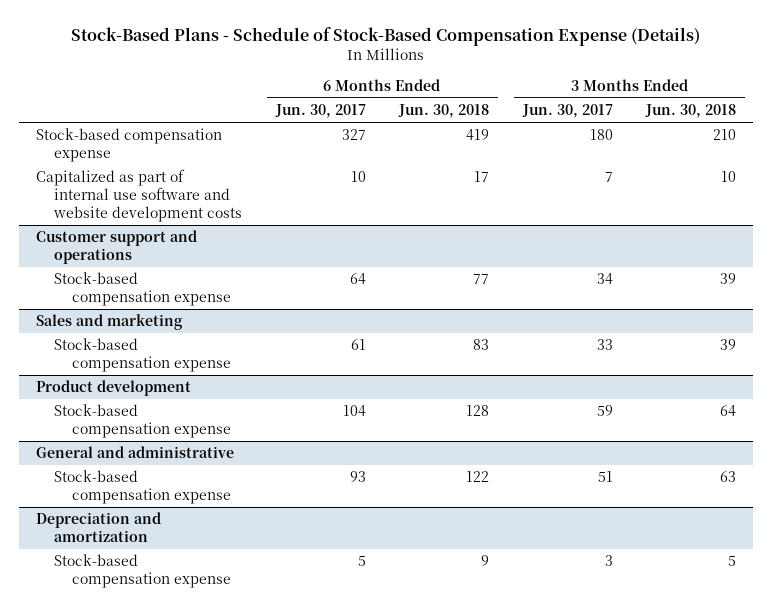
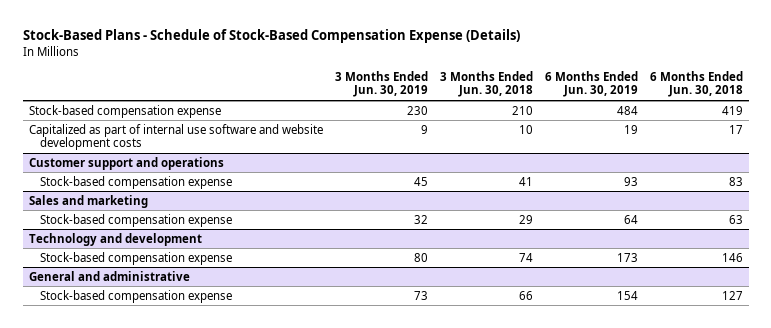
[274,103,366,118] Jun. 30, 2017 -> none
[521,103,613,118] Jun. 30, 2017 -> none
none -> [334,71,428,98] 3 Months Ended Jun. 30, 2019
none -> [544,71,638,98] 6 Months Ended Jun. 30, 2019
[473,274,490,285] 77 -> [728,176,743,186] 83
[720,273,737,285] 39 -> [518,176,533,186] 41
[36,380,192,397] Product development -> none
[473,339,490,351] 83 -> [728,214,743,224] 63
[720,339,737,351] 39 -> [518,214,533,224] 29
none -> [28,232,202,246] Technology and development
[466,405,490,417] 128 -> [721,252,743,262] 146
[720,405,737,417] 64 -> [518,252,533,262] 74
[36,512,162,543] Depreciation and amortization -> none
[54,554,232,589] Stock-based compensation expense -> none
[466,471,490,483] 122 -> [721,290,743,300] 127
[720,471,737,483] 63 -> [518,290,533,300] 66

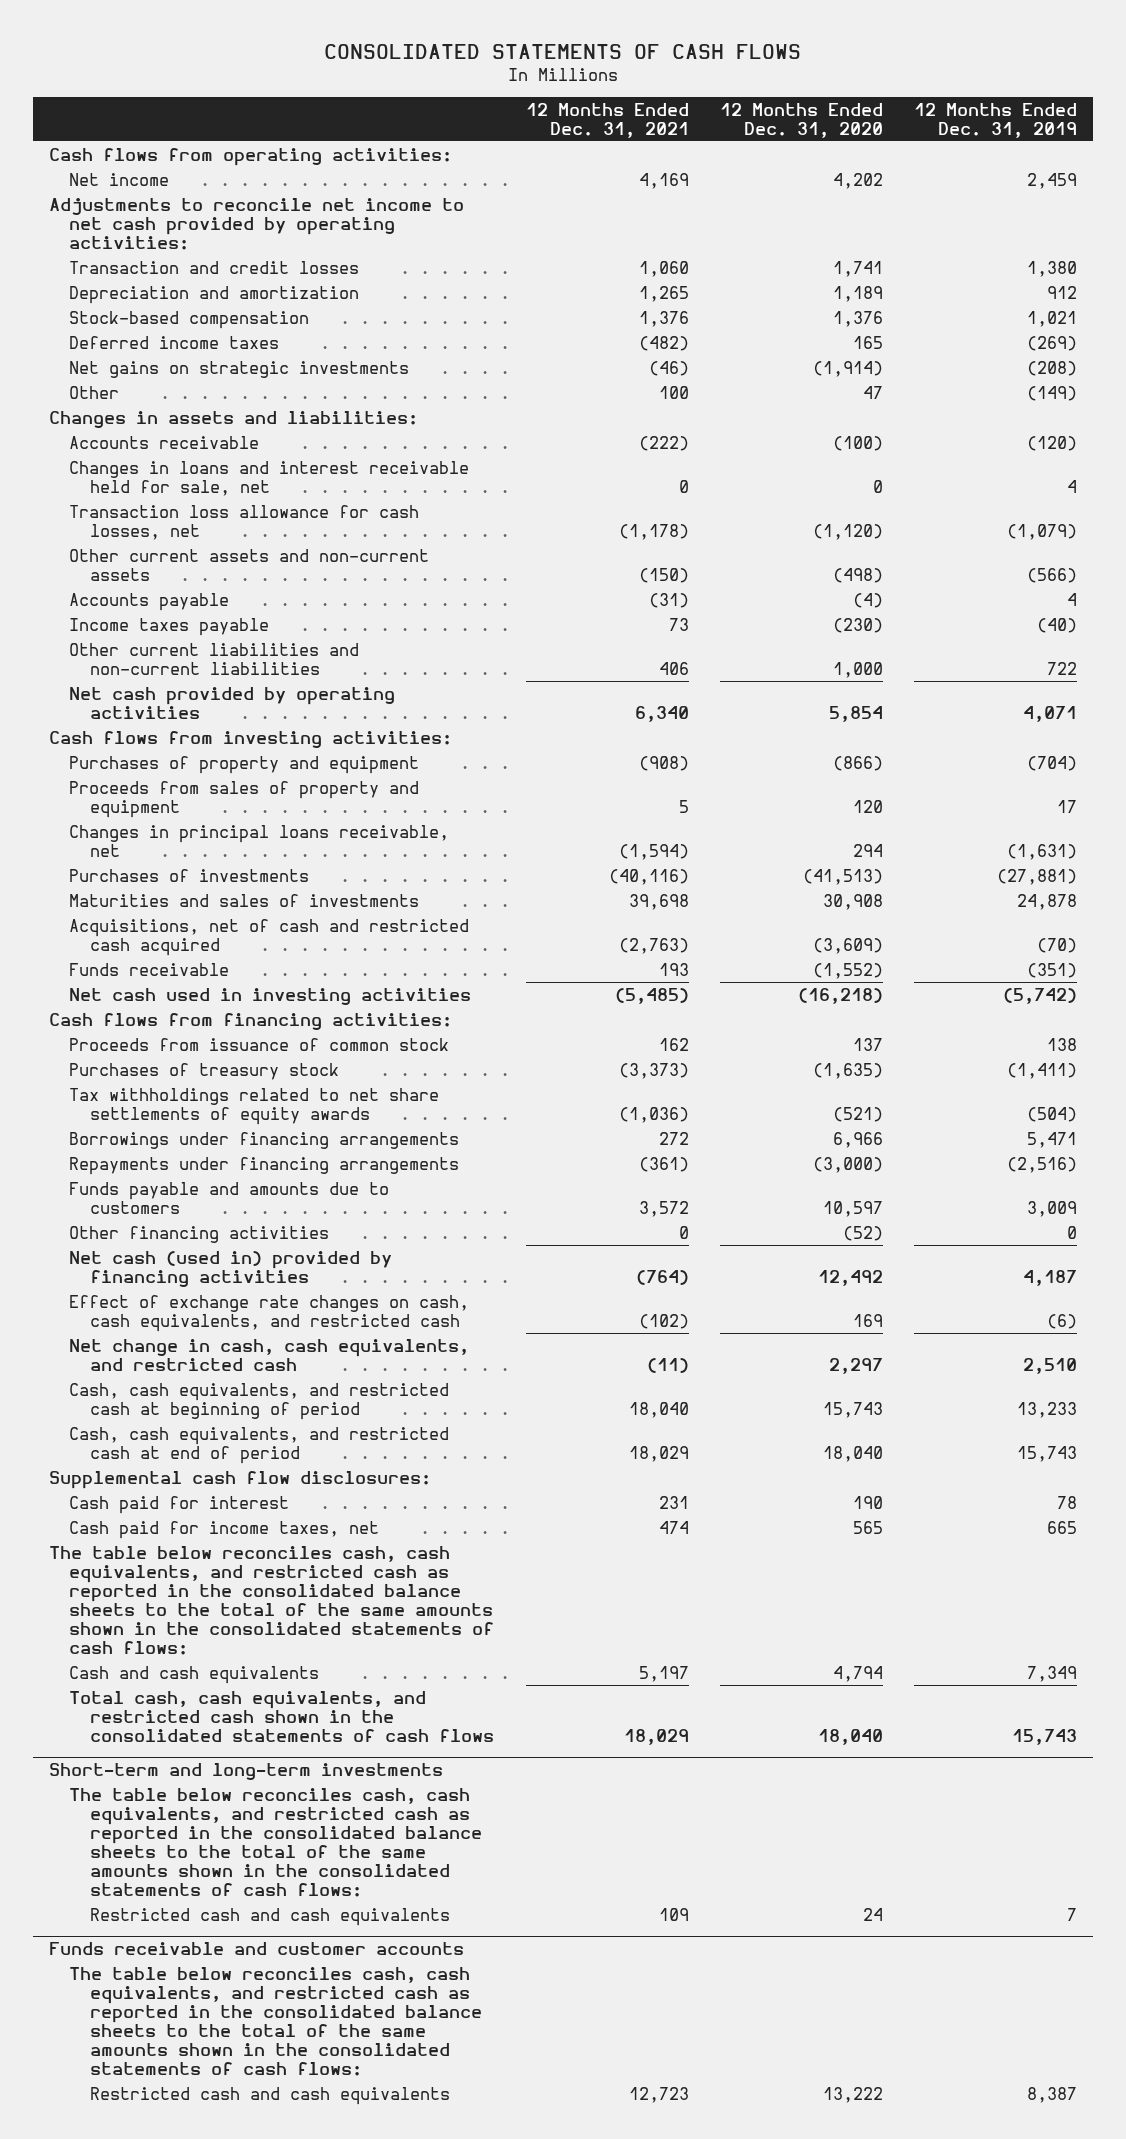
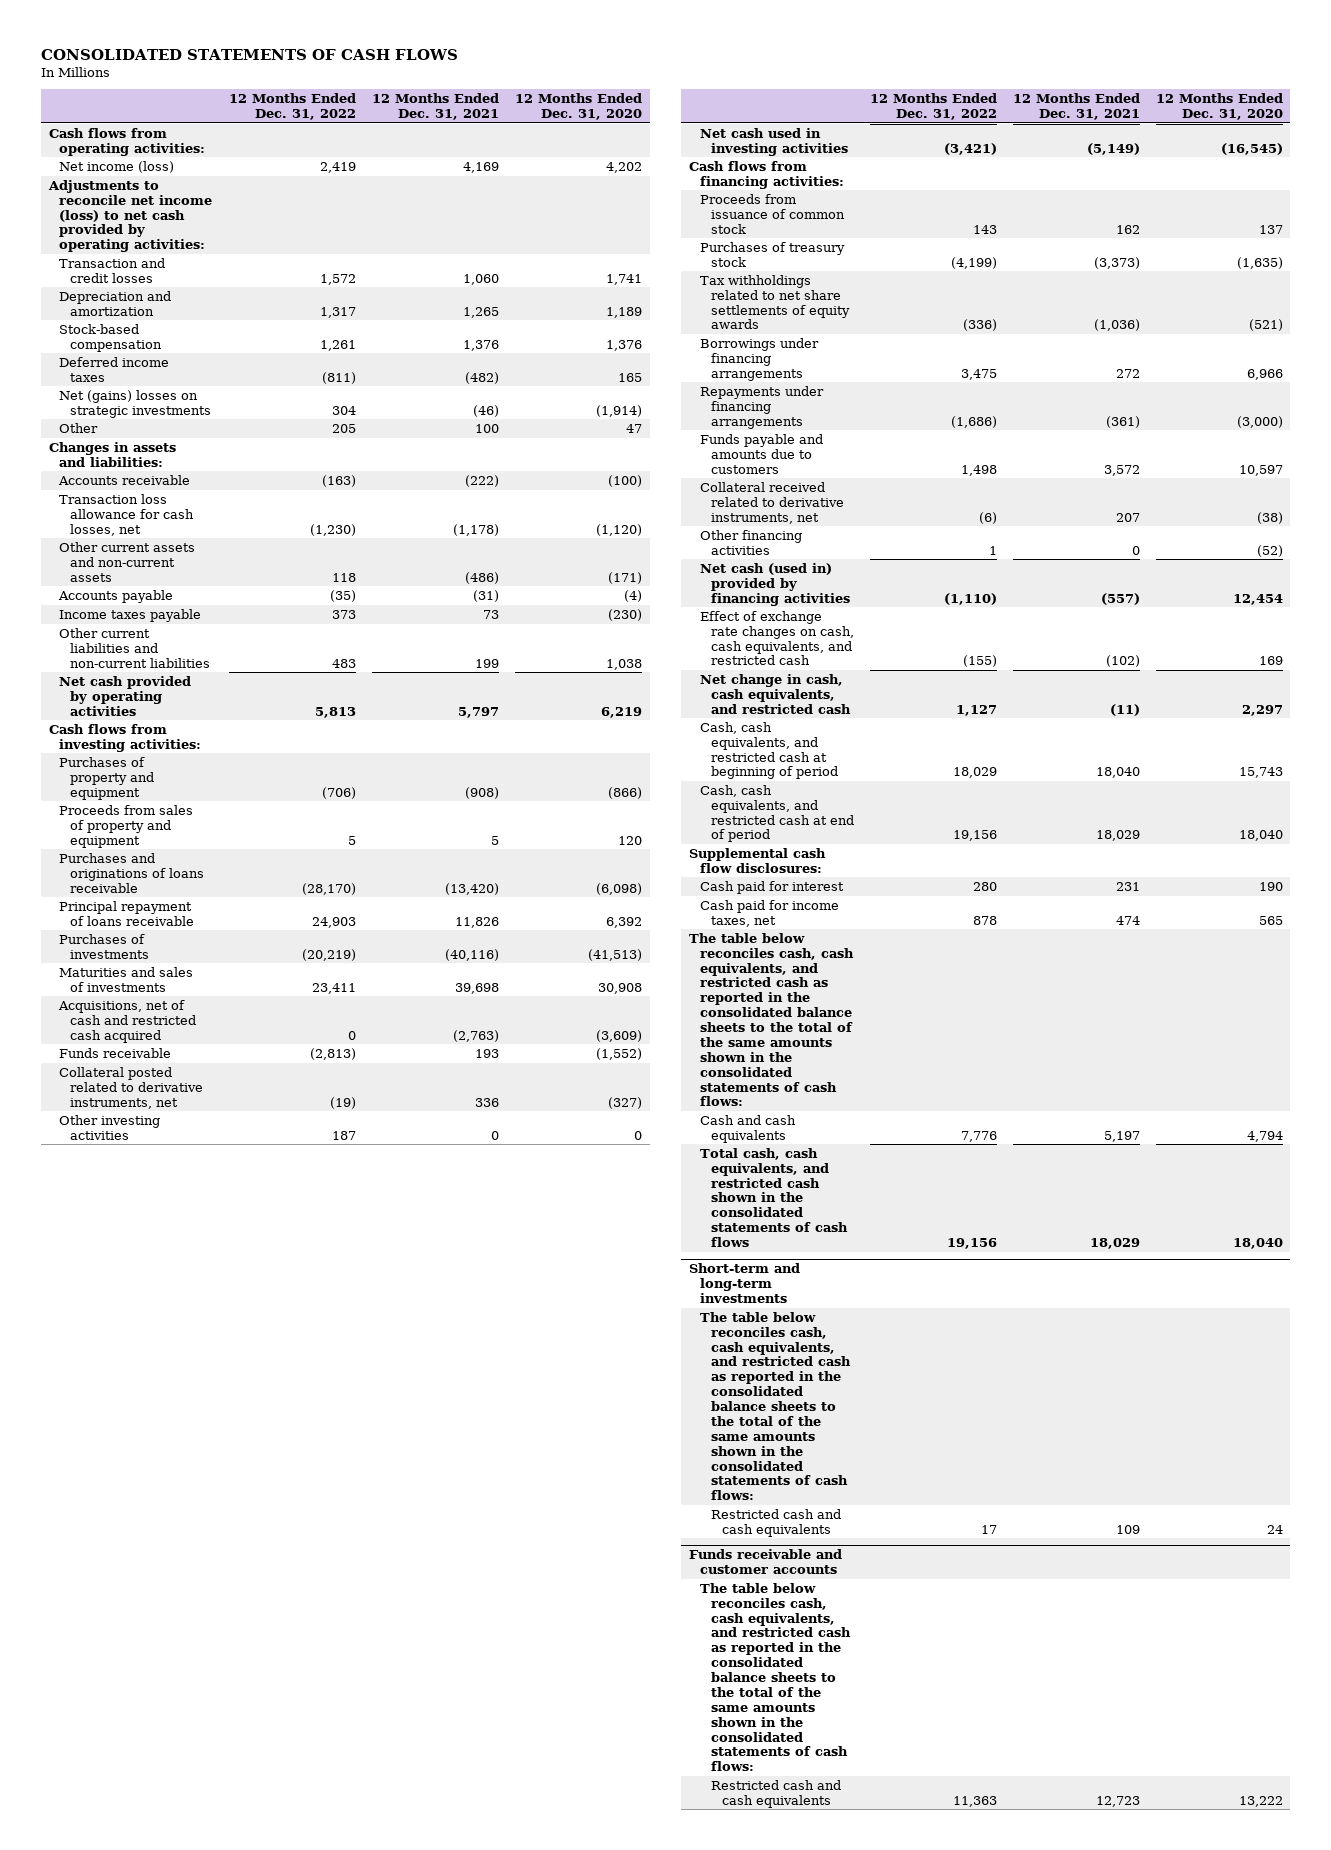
[914,102,1078,138] 12 Months Ended Dec. 31, 2019 -> none
none -> [229,93,357,120] 12 Months Ended Dec. 31, 2022
[69,172,170,186] Net income -> [59,160,175,173] Net income (loss)
[48,197,464,250] Adjustments to reconcile net income to net cash provided by operating activities: -> [47,179,213,253] Adjustments to reconcile net income (loss) to net cash provided by operating activities:
[69,360,410,378] Net gains on strategic investments -> [59,389,212,418] Net (gains) losses on strategic investments
[69,460,470,496] Changes in loans and interest receivable held for sale, net -> none
[638,567,689,583] (150) -> [465,571,500,584] (486)
[833,567,884,583] (498) -> [608,571,643,584] (171)
[658,661,689,675] 406 -> [475,658,500,668] 199
[833,661,884,678] 1,000 -> [606,658,643,670] 1,038
[634,705,689,722] 6,340 -> [458,706,500,718] 5,797
[829,705,884,722] 5,854 -> [601,706,643,718] 6,219
[69,824,450,857] Changes in principal loans receivable, net -> none
none -> [59,852,205,893] Purchases and originations of loans receivable
none -> [59,900,195,926] Principal repayment of loans receivable
none -> [59,1066,204,1109] Collateral posted related to derivative instruments, net
none -> [59,1114,161,1140] Other investing activities
[614,987,689,1004] (5,485) -> [1086,142,1140,155] (5,149)
[798,987,884,1004] (16,218) -> [1220,142,1283,155] (16,545)
none -> [699,481,844,524] Collateral received related to derivative instruments, net
[635,1269,689,1285] (764) -> [1100,592,1140,605] (557)
[818,1269,884,1286] 12,492 -> [1232,593,1283,605] 12,454

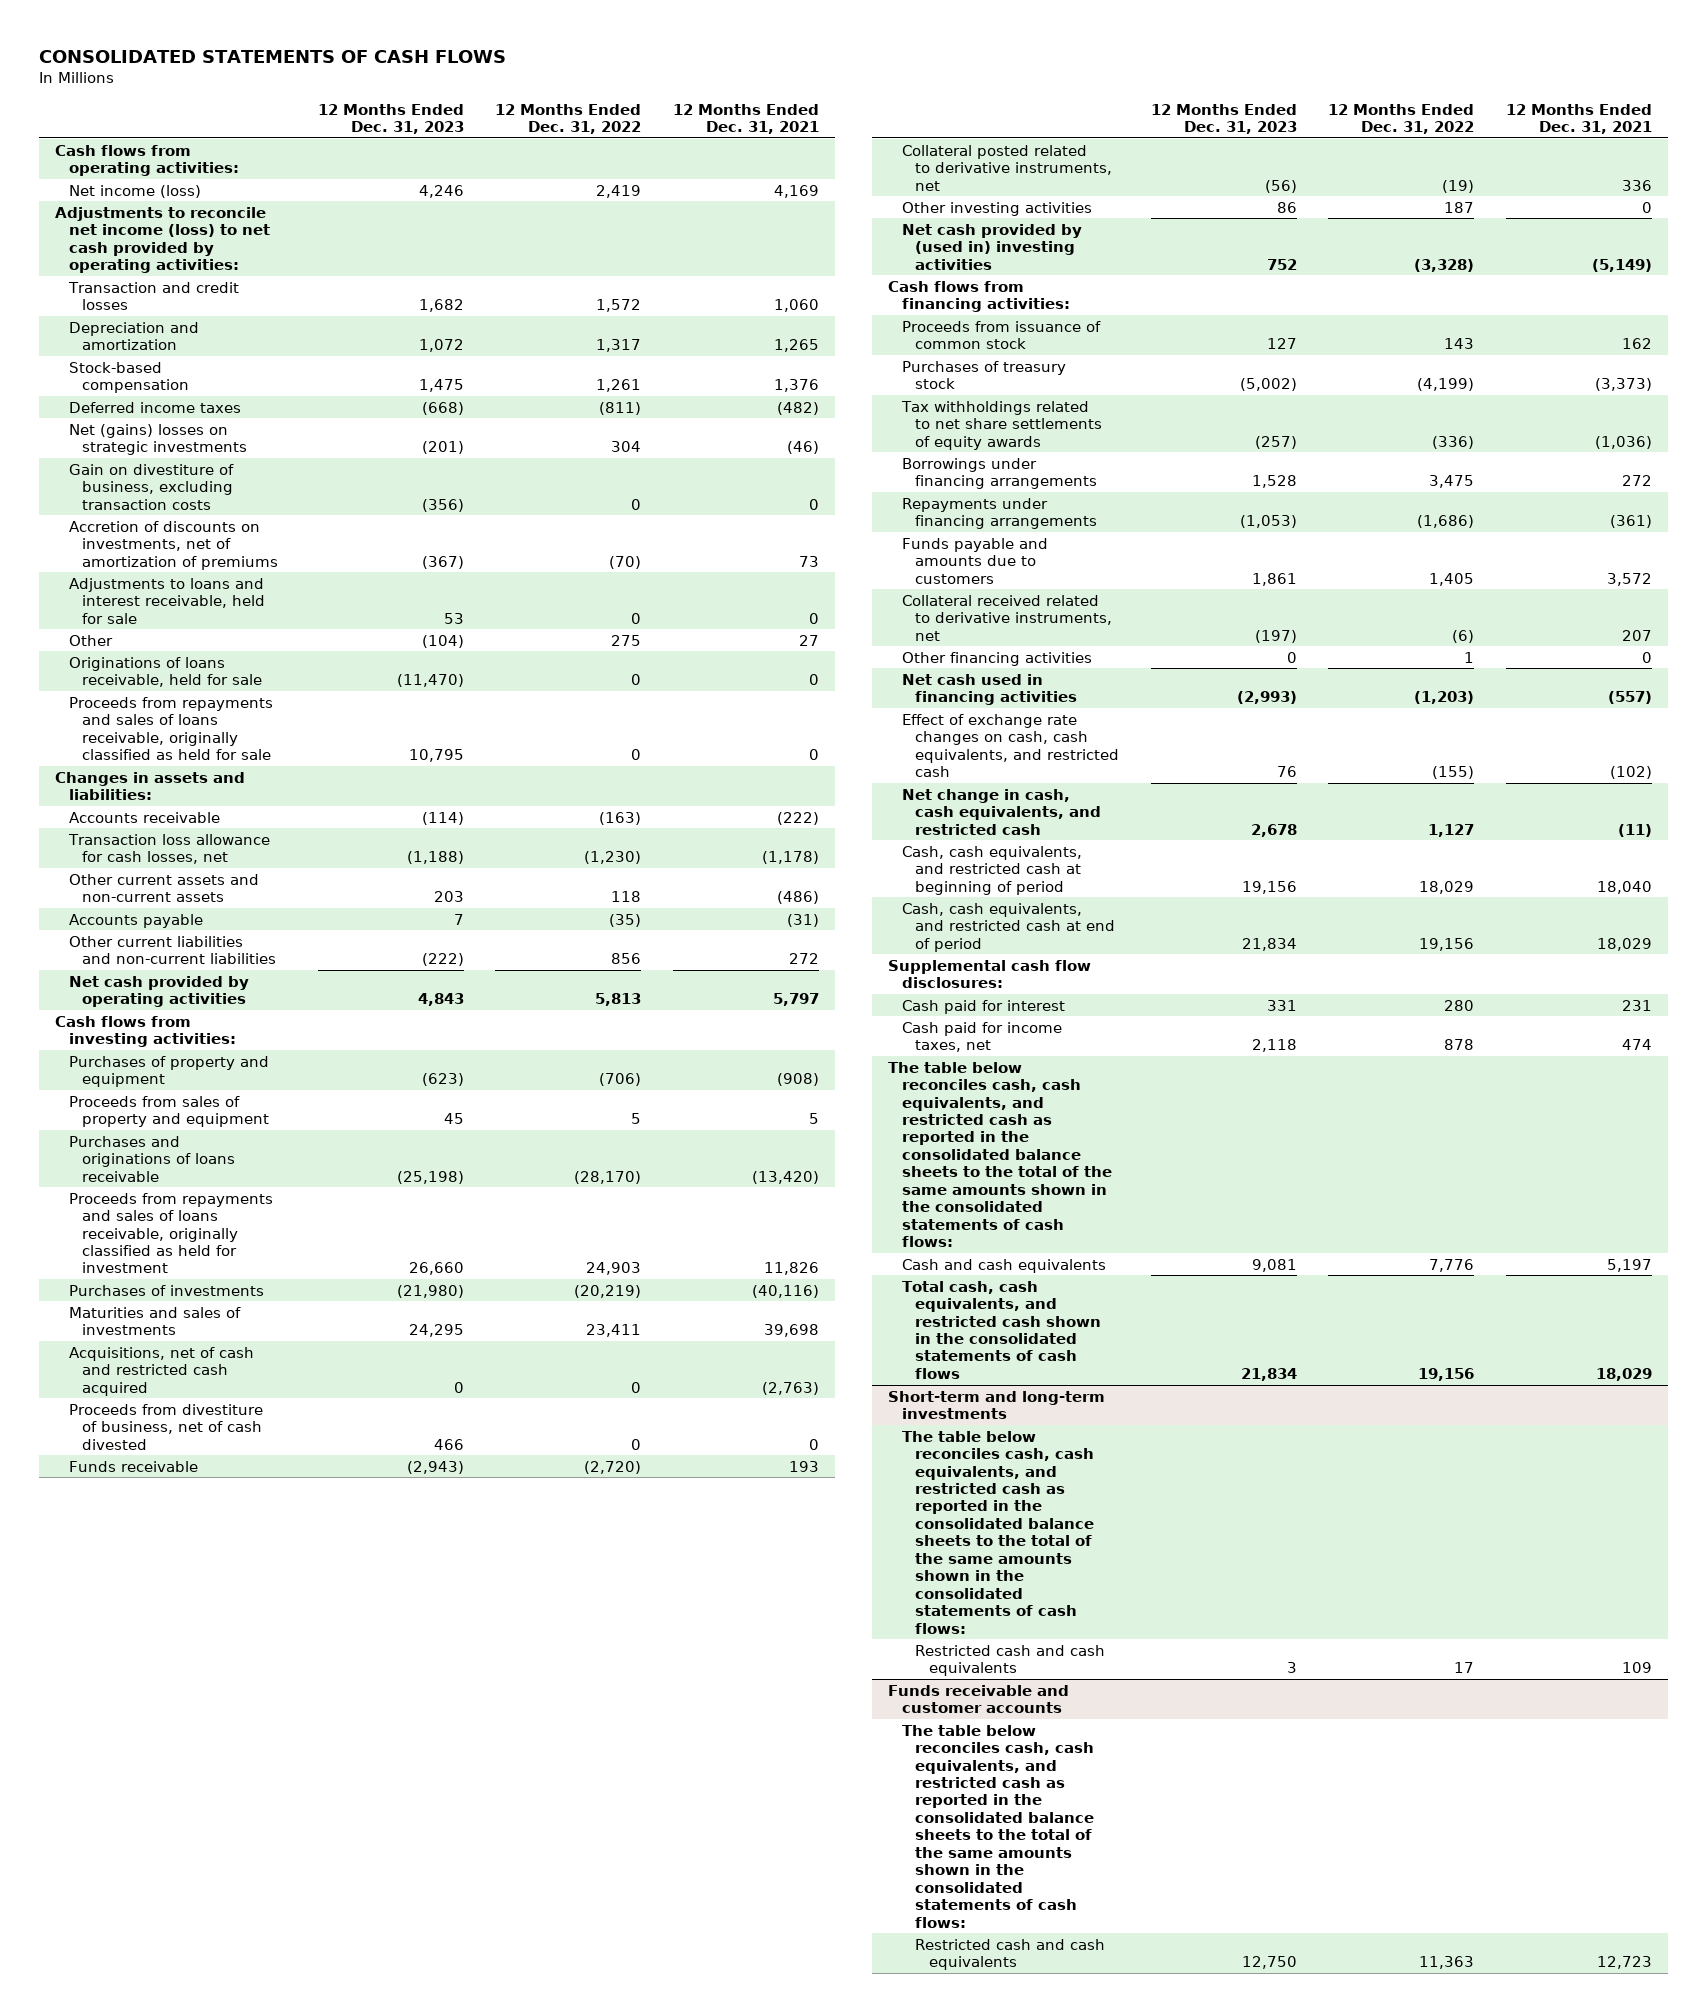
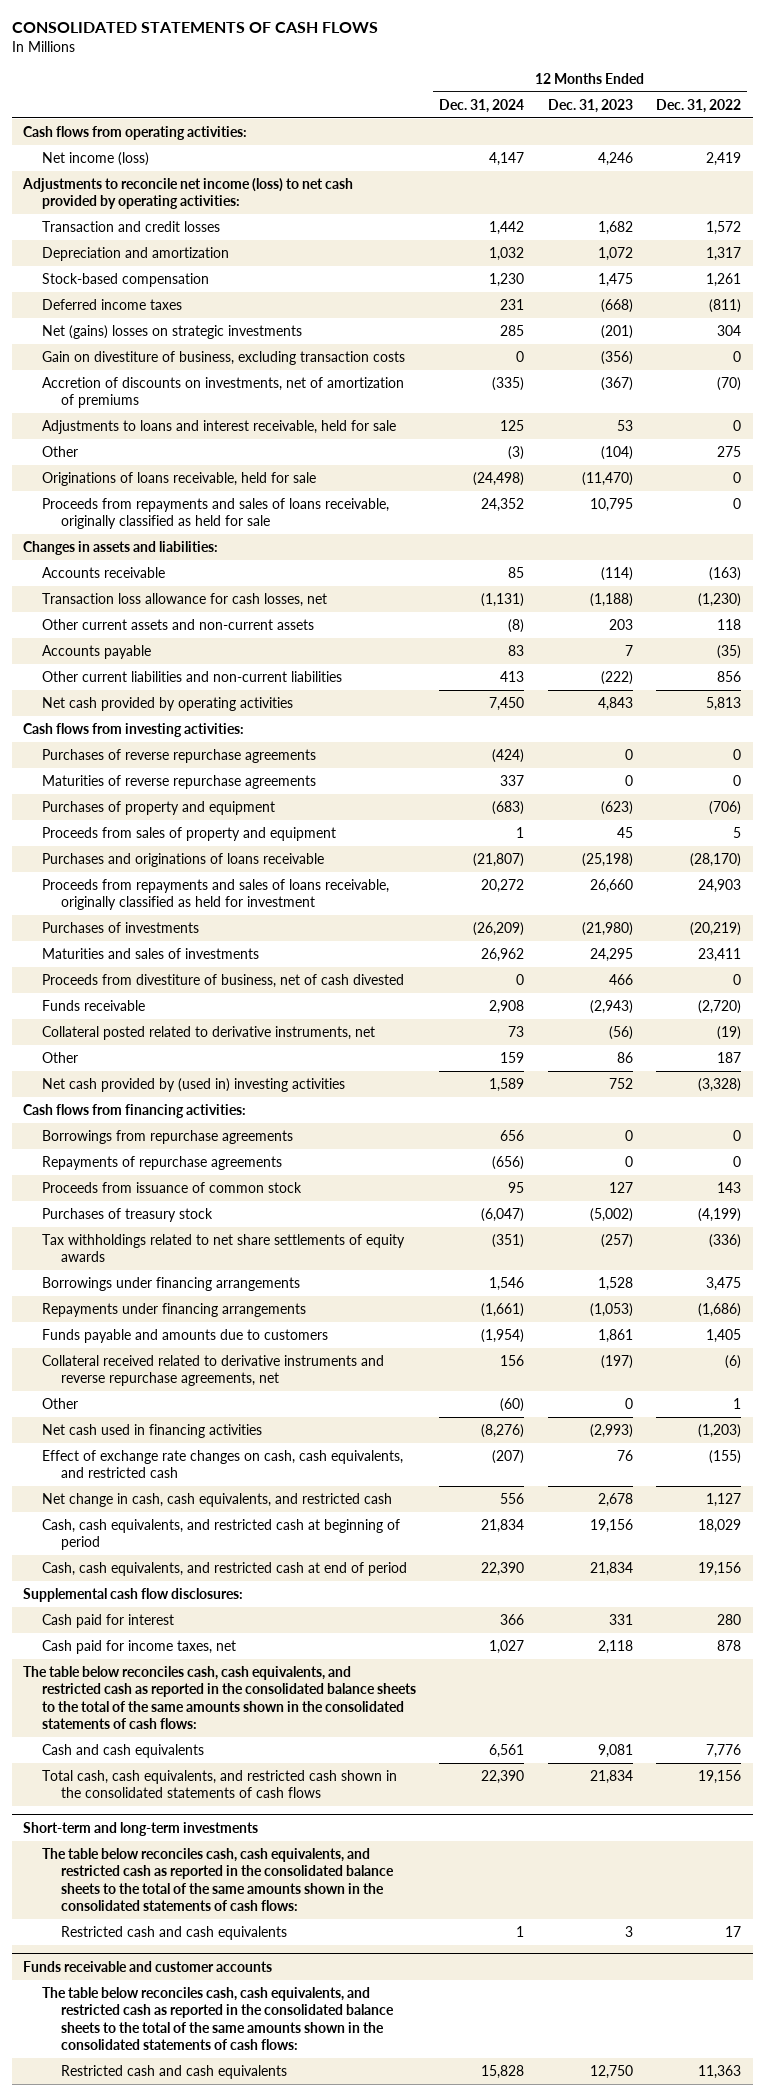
[672,103,819,134] 12 Months Ended Dec. 31, 2021 -> none
none -> [439,98,525,113] Dec. 31, 2024
none -> [42,749,317,764] Purchases of reverse repurchase agreements
none -> [42,775,317,790] Maturities of reverse repurchase agreements
[68,1346,254,1396] Acquisitions, net of cash and restricted cash acquired -> none
[901,201,1092,216] Other investing activities -> [42,1052,79,1064] Other
none -> [42,1130,294,1145] Borrowings from repurchase agreements
none -> [42,1156,283,1171] Repayments of repurchase agreements
[901,594,1113,641] Collateral received related to derivative instruments, net -> [42,1355,385,1387] Collateral received related to derivative instruments and reverse repurchase agreements, net
[901,651,1092,666] Other financing activities -> [42,1398,79,1410] Other

